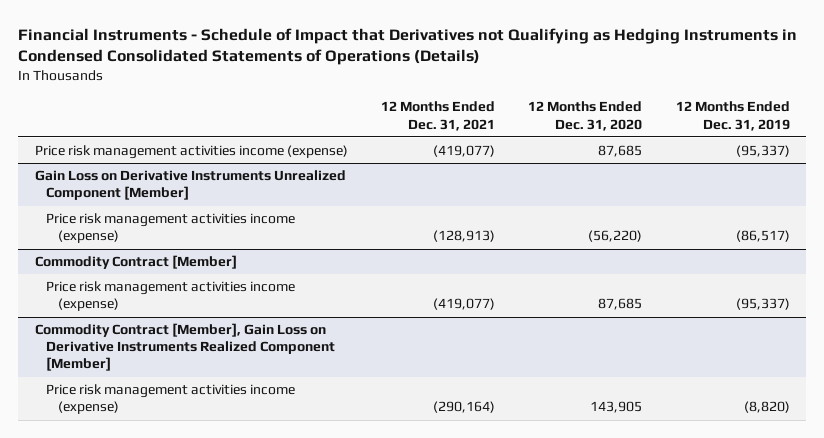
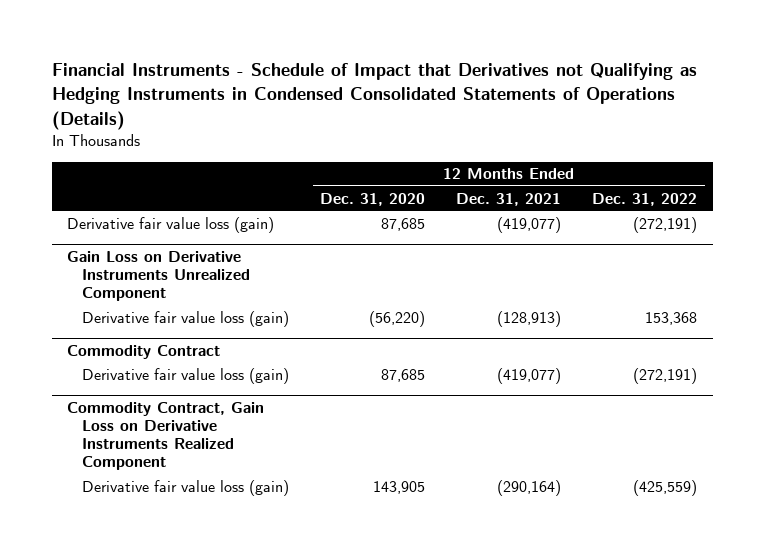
[675,101,790,131] 12 Months Ended Dec. 31, 2019 -> none
none -> [592,192,698,206] Dec. 31, 2022
[34,145,348,160] Price risk management activities income (expense) -> [67,216,275,233] Derivative fair value loss (gain)
[34,170,346,201] Gain Loss on Derivative Instruments Unrealized Component [Member] -> [67,250,251,302] Gain Loss on Derivative Instruments Unrealized Component
[46,213,296,244] Price risk management activities income (expense) -> [82,310,290,327] Derivative fair value loss (gain)
[34,255,237,270] Commodity Contract [Member] -> [67,344,221,359] Commodity Contract
[46,281,296,312] Price risk management activities income (expense) -> [82,367,290,384] Derivative fair value loss (gain)
[34,323,336,372] Commodity Contract [Member], Gain Loss on Derivative Instruments Realized Component [Member] -> [67,401,265,471] Commodity Contract, Gain Loss on Derivative Instruments Realized Component
[46,384,296,415] Price risk management activities income (expense) -> [82,479,290,496] Derivative fair value loss (gain)

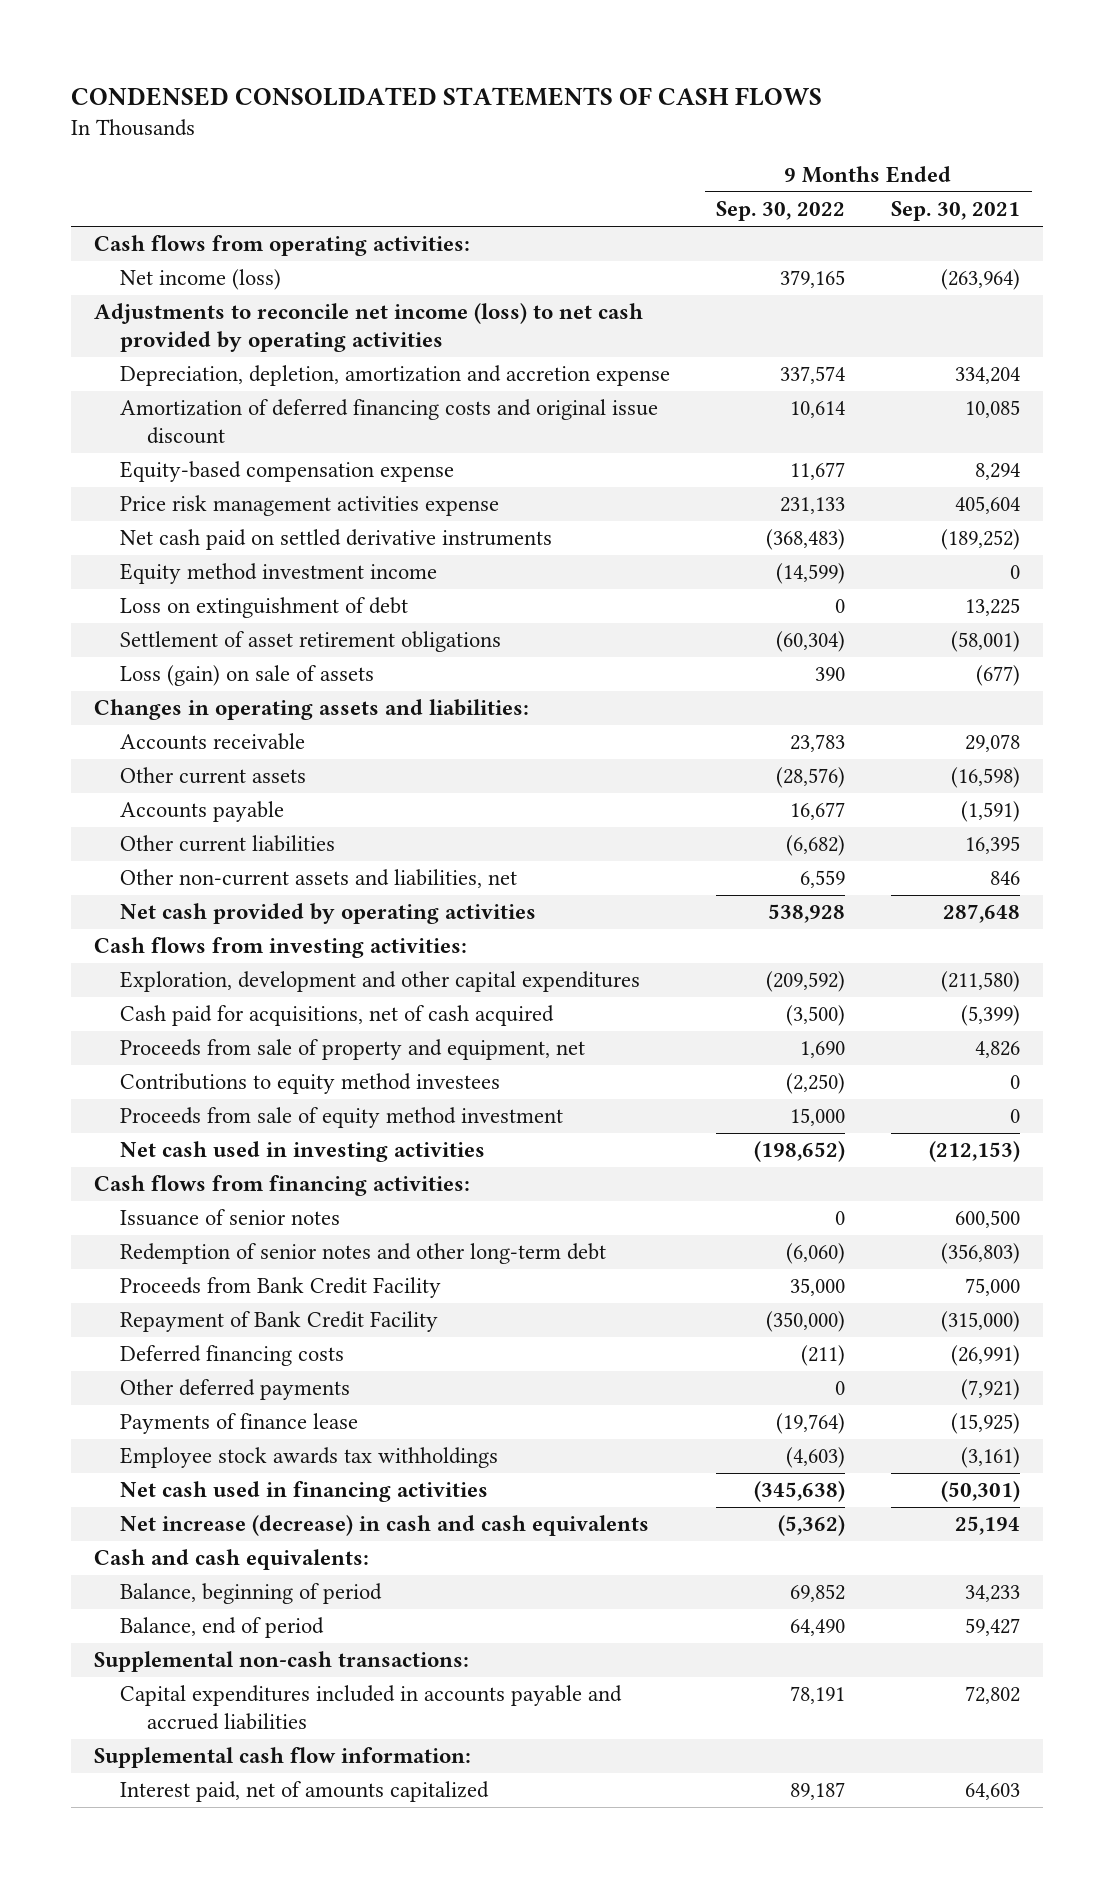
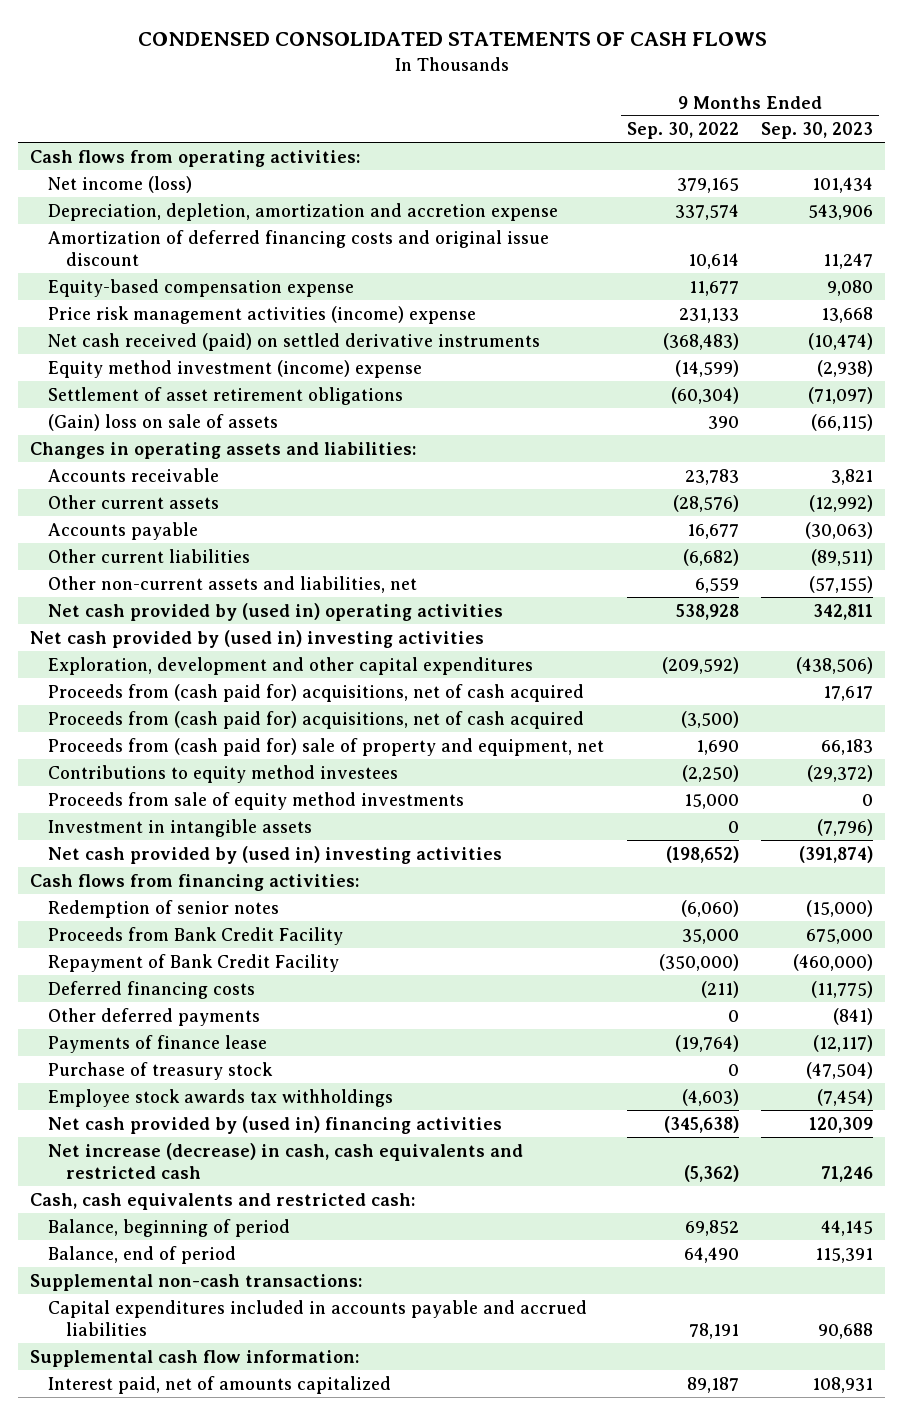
[891,201,1021,222] Sep. 30, 2021 -> none
none -> [761,122,874,140] Sep. 30, 2023
[93,303,643,353] Adjustments to reconcile net income (loss) to net cash provided by operating activities -> none
[120,597,409,619] Loss on extinguishment of debt -> none
[120,495,500,517] Price risk management activities expense -> [47,305,476,324] Price risk management activities (income) expense
[120,529,553,551] Net cash paid on settled derivative instruments -> [47,332,540,351] Net cash received (paid) on settled derivative instruments
[120,563,438,585] Equity method investment income -> [47,359,422,378] Equity method investment (income) expense
[120,665,375,687] Loss (gain) on sale of assets -> [47,413,278,431] (Gain) loss on sale of assets
[120,903,537,925] Net cash provided by operating activities -> [47,602,503,621] Net cash provided by (used in) operating activities
[93,937,467,959] Cash flows from investing activities: -> [29,629,484,648] Net cash provided by (used in) investing activities
none -> [47,683,584,702] Proceeds from (cash paid for) acquisitions, net of cash acquired
[120,1005,555,1027] Cash paid for acquisitions, net of cash acquired -> [47,710,584,729] Proceeds from (cash paid for) acquisitions, net of cash acquired
[120,1039,586,1061] Proceeds from sale of property and equipment, net -> [47,737,604,756] Proceeds from (cash paid for) sale of property and equipment, net
[120,1107,564,1129] Proceeds from sale of equity method investment -> [47,791,464,810] Proceeds from sale of equity method investments
none -> [47,818,312,837] Investment in intangible assets
[120,1141,486,1163] Net cash used in investing activities -> [47,845,502,864] Net cash provided by (used in) investing activities
[120,1209,341,1227] Issuance of senior notes -> none
[120,1243,607,1265] Redemption of senior notes and other long-term debt -> [47,899,279,918] Redemption of senior notes
none -> [47,1061,273,1080] Purchase of treasury stock
[120,1481,489,1503] Net cash used in financing activities -> [47,1115,502,1134] Net cash provided by (used in) financing activities
[120,1515,650,1537] Net increase (decrease) in cash and cash equivalents -> [47,1142,523,1179] Net increase (decrease) in cash, cash equivalents and restricted cash
[93,1549,369,1571] Cash and cash equivalents: -> [29,1192,415,1210] Cash, cash equivalents and restricted cash:

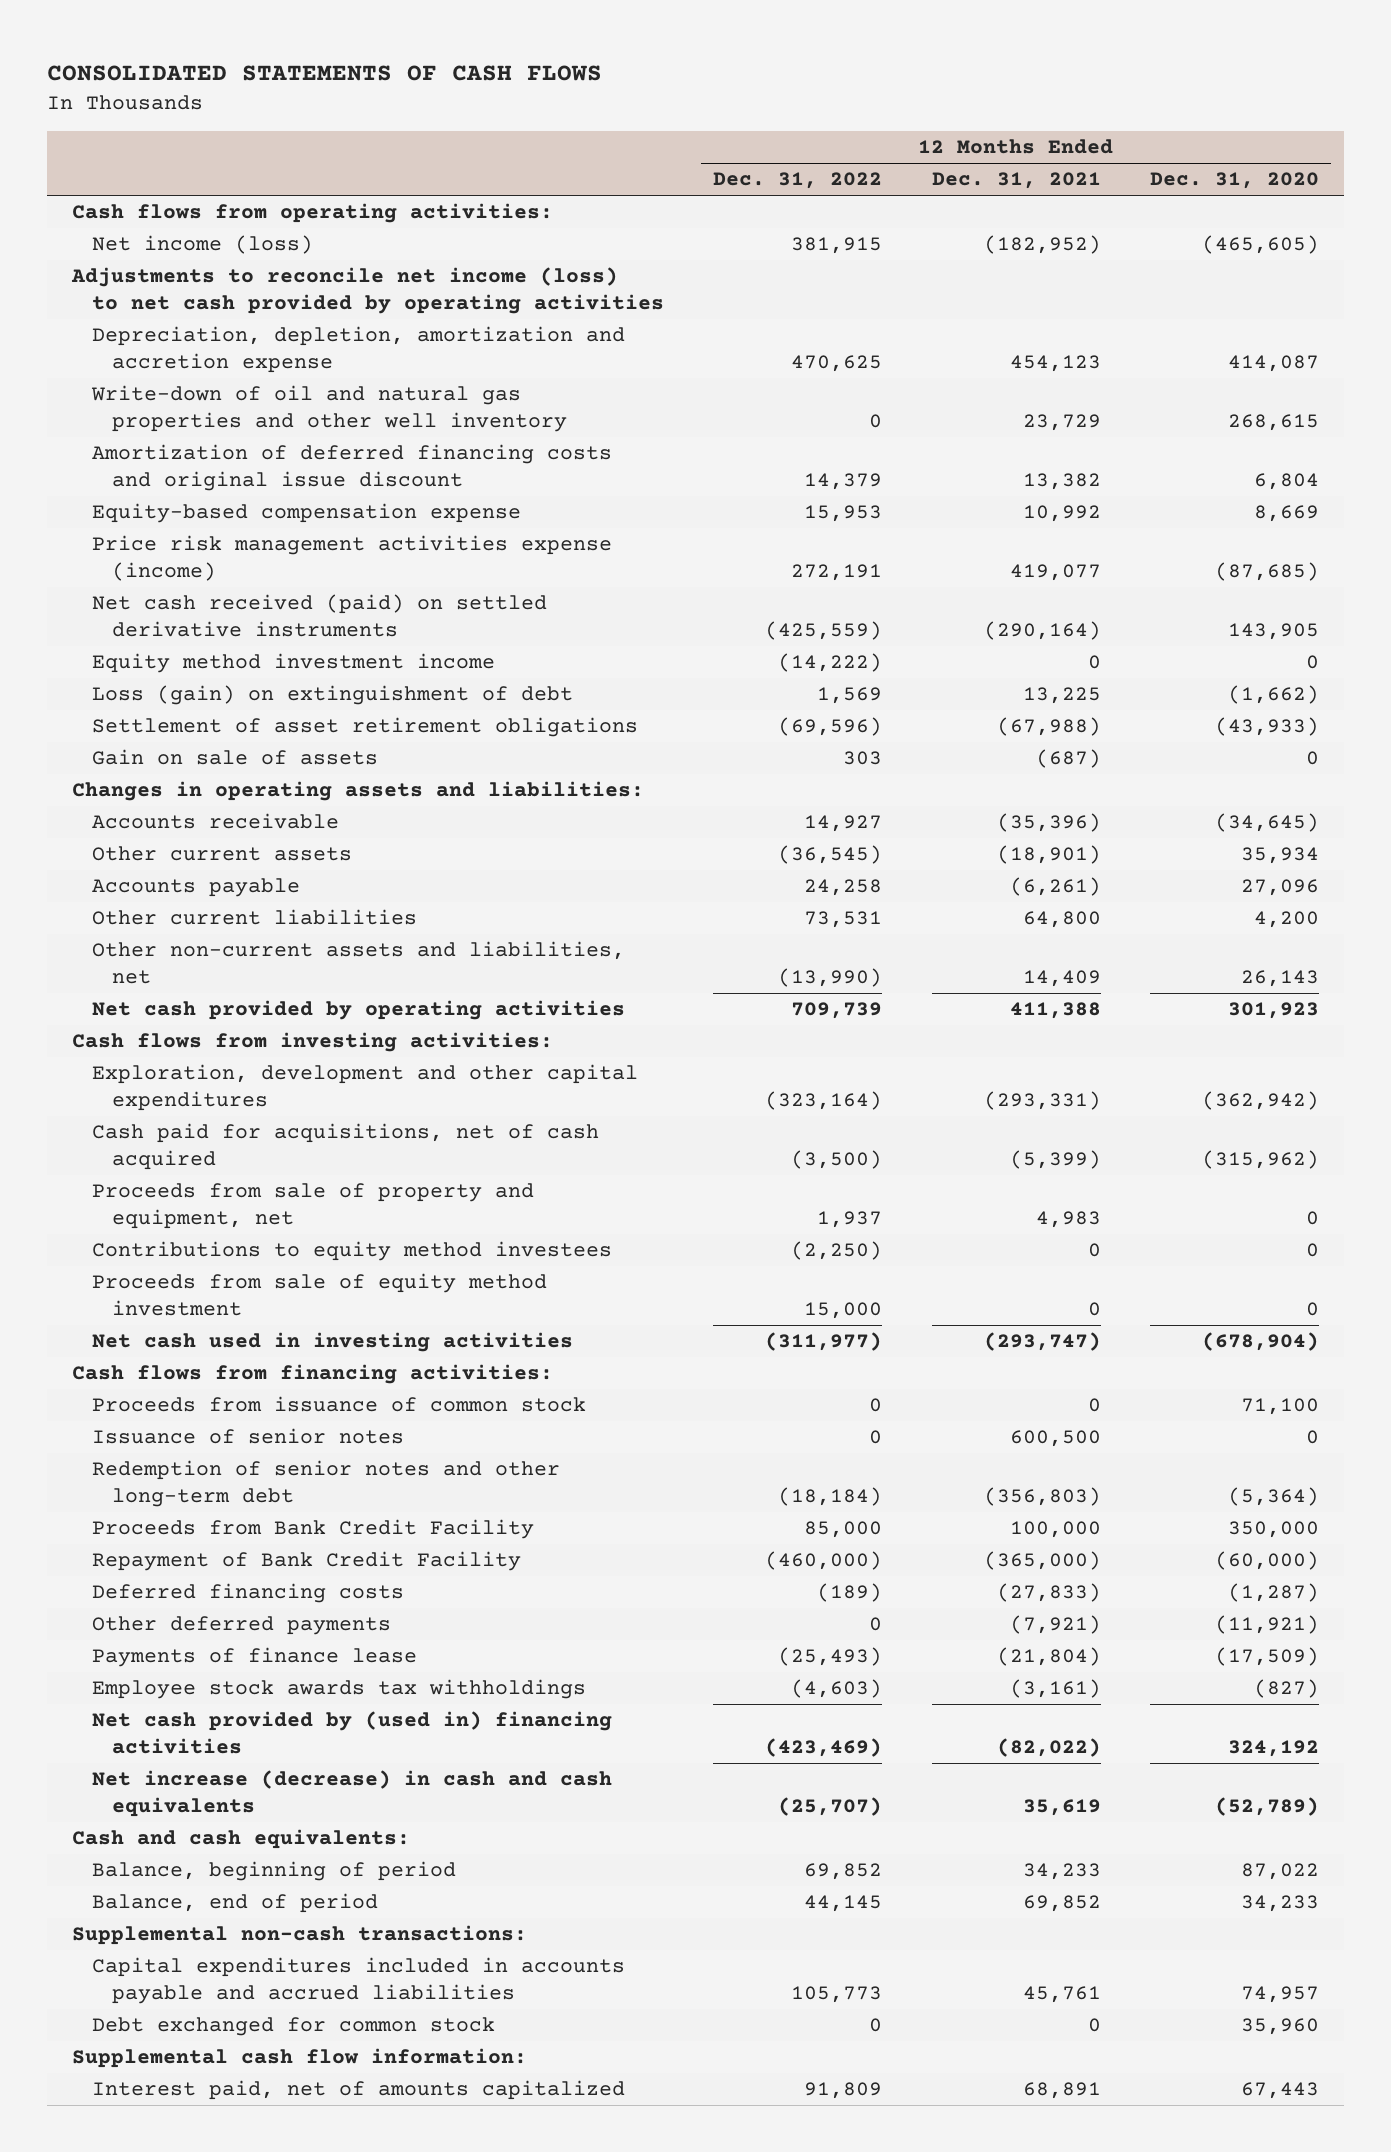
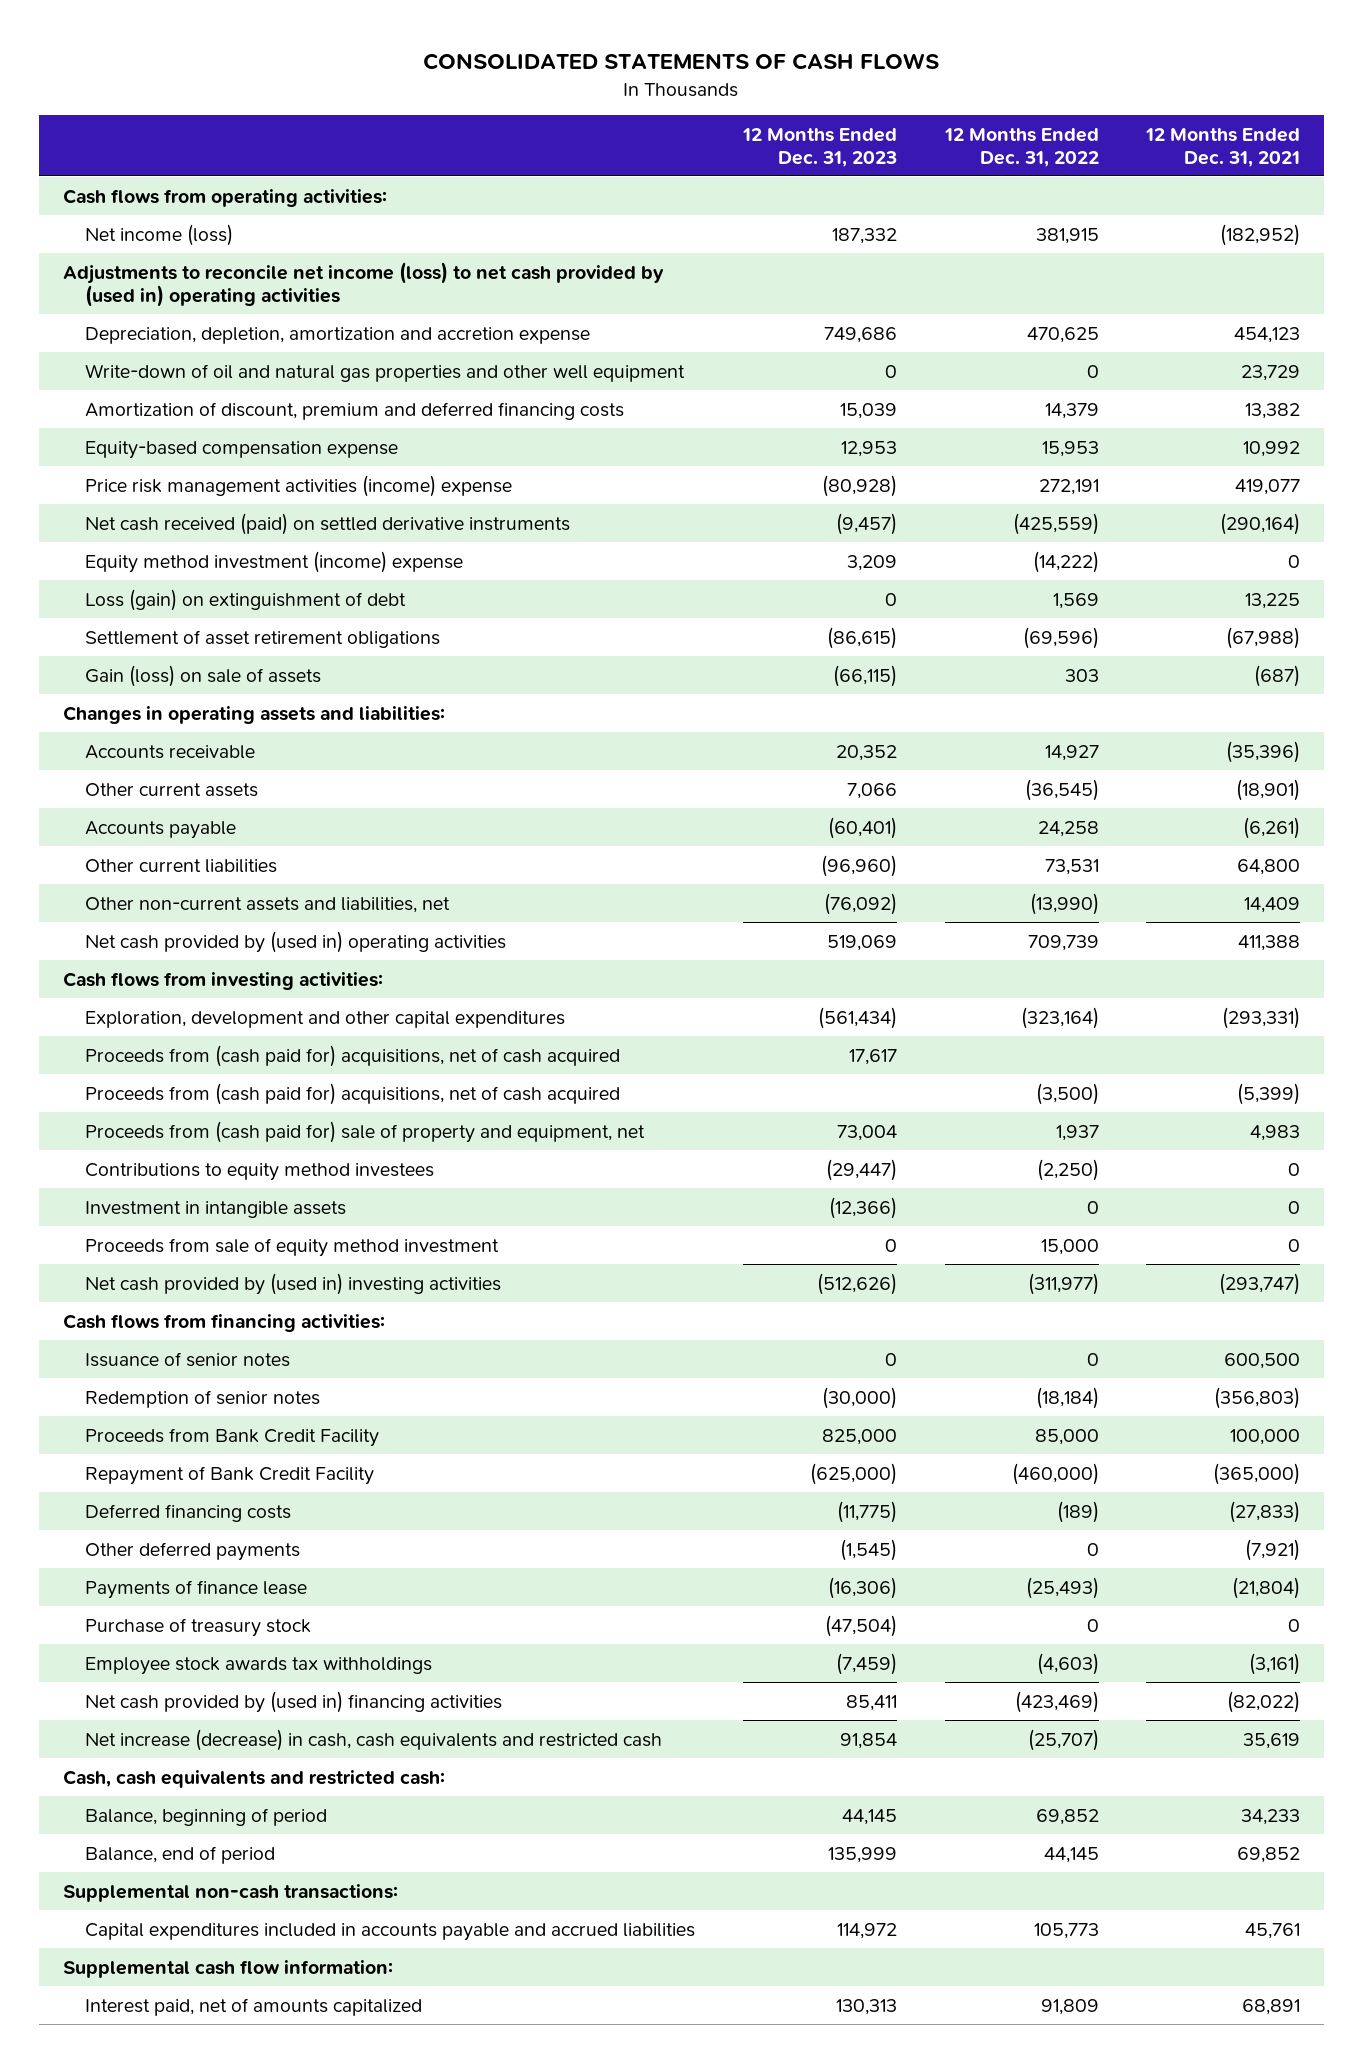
[1149,172,1319,190] Dec. 31, 2020 -> none
none -> [741,127,897,167] 12 Months Ended Dec. 31, 2023
[70,267,665,315] Adjustments to reconcile net income (loss) to net cash provided by operating activities -> [62,261,664,307] Adjustments to reconcile net income (loss) to net cash provided by (used in) operating activities
[91,385,568,433] Write-down of oil and natural gas properties and other well inventory -> [84,363,685,382] Write-down of oil and natural gas properties and other well equipment
[92,444,613,492] Amortization of deferred financing costs and original issue discount -> [84,401,624,420] Amortization of discount, premium and deferred financing costs
[92,535,613,582] Price risk management activities expense (income) -> [84,474,512,497] Price risk management activities (income) expense
[92,653,496,674] Equity method investment income -> [84,550,463,573] Equity method investment (income) expense
[92,749,379,766] Gain on sale of assets -> [84,664,321,687] Gain (loss) on sale of assets
[92,1000,626,1021] Net cash provided by operating activities -> [84,930,506,953] Net cash provided by (used in) operating activities
none -> [84,1044,620,1067] Proceeds from (cash paid for) acquisitions, net of cash acquired
[92,1123,600,1171] Cash paid for acquisitions, net of cash acquired -> [84,1082,620,1105] Proceeds from (cash paid for) acquisitions, net of cash acquired
[92,1183,535,1230] Proceeds from sale of property and equipment, net -> [84,1120,645,1143] Proceeds from (cash paid for) sale of property and equipment, net
none -> [84,1200,346,1218] Investment in intangible assets
[92,1332,574,1353] Net cash used in investing activities -> [84,1272,501,1295] Net cash provided by (used in) investing activities
[92,1396,587,1413] Proceeds from issuance of common stock -> none
[92,1460,561,1508] Redemption of senior notes and other long-term debt -> [84,1389,320,1408] Redemption of senior notes
none -> [84,1617,311,1637] Purchase of treasury stock
[92,1770,613,1818] Net increase (decrease) in cash and cash equivalents -> [84,1728,662,1751] Net increase (decrease) in cash, cash equivalents and restricted cash
[71,1829,410,1850] Cash and cash equivalents: -> [62,1769,445,1788] Cash, cash equivalents and restricted cash:
[92,2017,496,2037] Debt exchanged for common stock -> none

